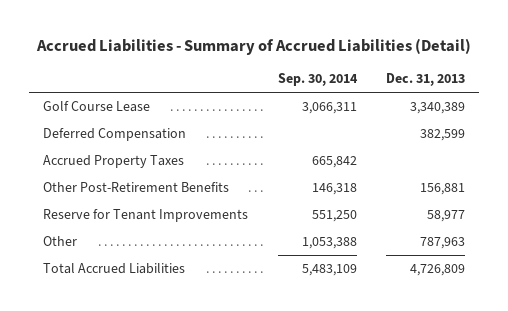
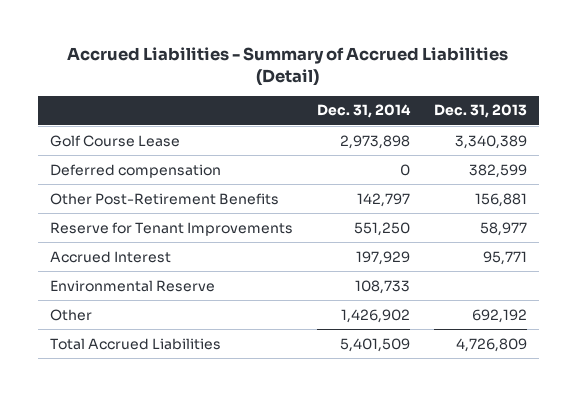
[277,73,358,87] Sep. 30, 2014 -> none
none -> [316,104,411,119] Dec. 31, 2014
[43,155,185,169] Accrued Property Taxes -> none
[43,128,187,142] Deferred Compensation -> [49,163,221,178] Deferred compensation
none -> [49,250,171,263] Accrued Interest
none -> [49,279,215,292] Environmental Reserve
[419,237,465,250] 787,963 -> [472,308,528,323] 692,192

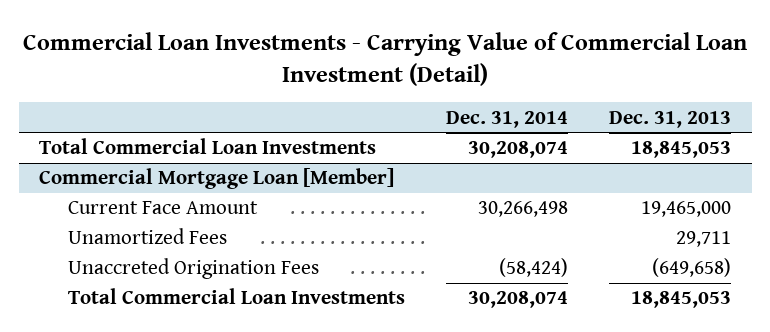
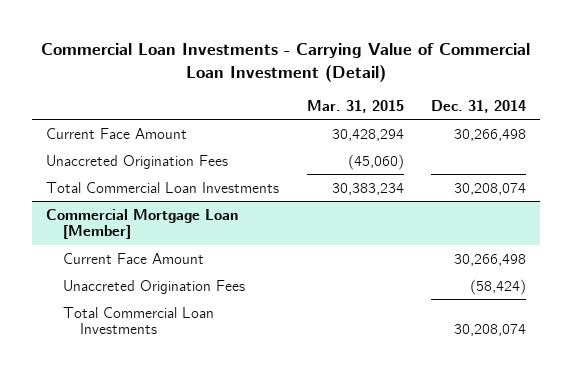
[609,110,732,128] Dec. 31, 2013 -> none
none -> [306,99,404,113] Mar. 31, 2015
none -> [45,127,187,139] Current Face Amount
none -> [45,154,228,169] Unaccreted Origination Fees
[67,228,227,245] Unamortized Fees -> none

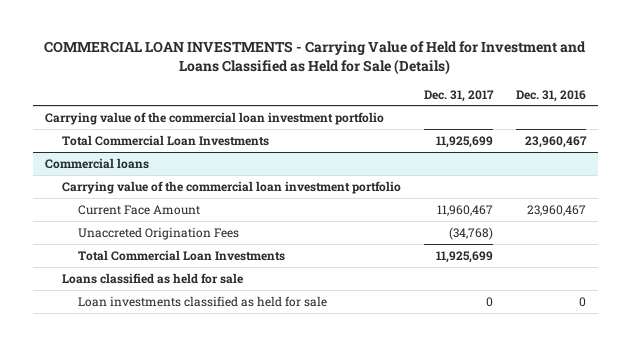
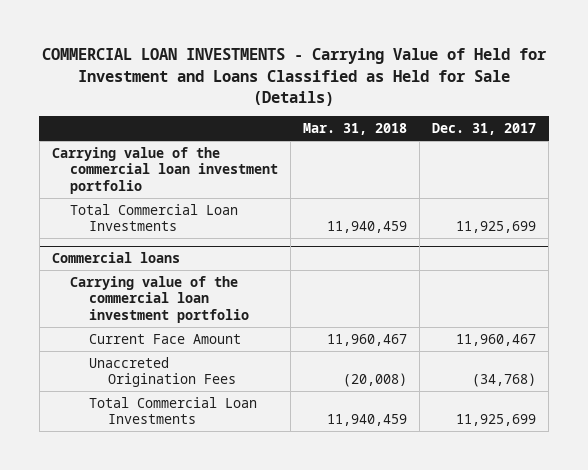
[516,89,587,102] Dec. 31, 2016 -> none
none -> [303,123,408,136] Mar. 31, 2018
[61,272,243,284] Loans classified as held for sale -> none
[78,295,328,307] Loan investments classified as held for sale -> none

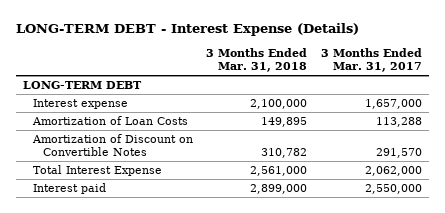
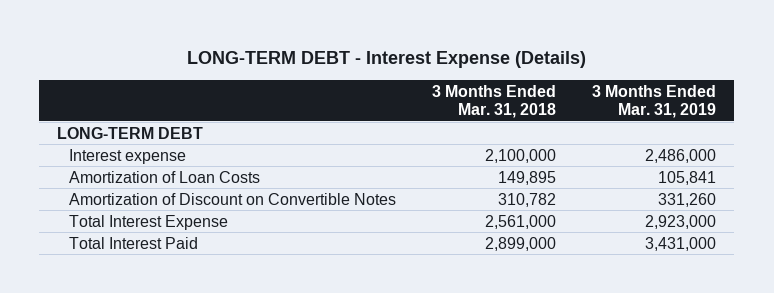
[320,48,422,73] 3 Months Ended Mar. 31, 2017 -> none
none -> [592,84,717,118] 3 Months Ended Mar. 31, 2019
[32,182,106,194] Interest paid -> [69,236,199,249] Total Interest Paid

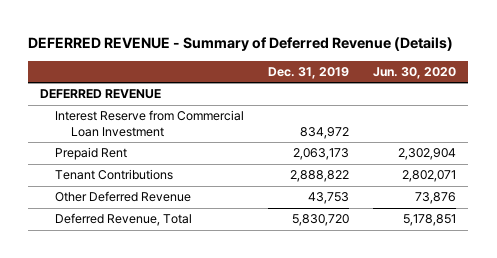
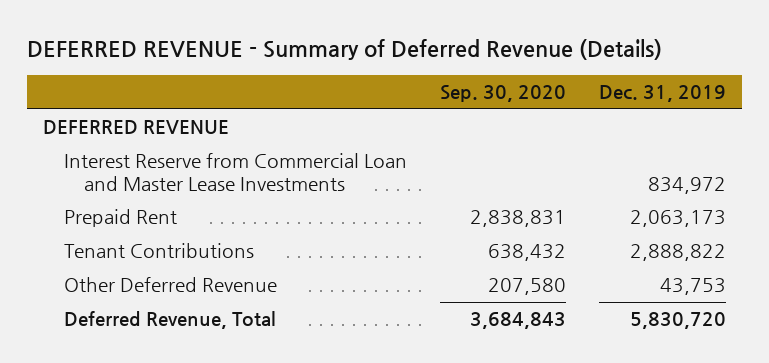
[373,66,457,79] Jun. 30, 2020 -> none
none -> [439,85,566,103] Sep. 30, 2020
[55,110,245,137] Interest Reserve from Commercial Loan Investment -> [63,153,407,192] Interest Reserve from Commercial Loan and Master Lease Investments

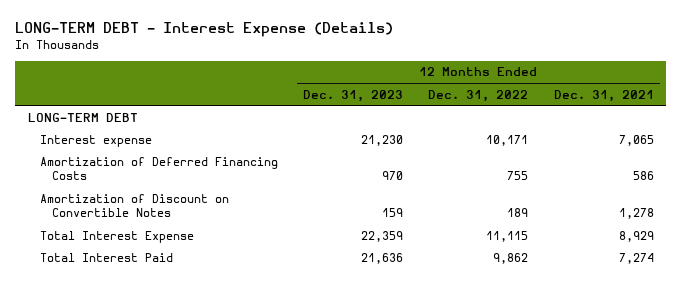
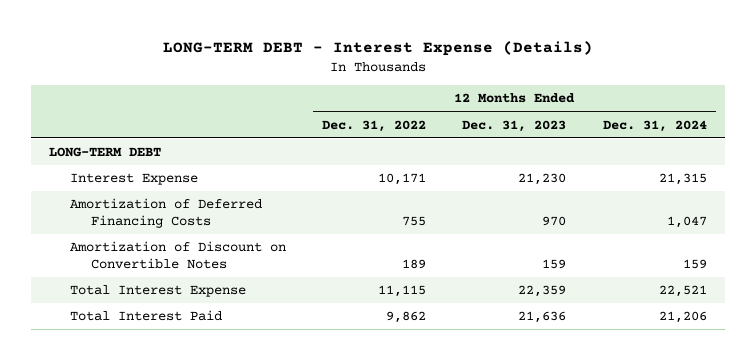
[553,89,654,102] Dec. 31, 2021 -> none
none -> [602,119,707,132] Dec. 31, 2024
[40,134,153,147] Interest expense -> [69,173,198,186] Interest Expense

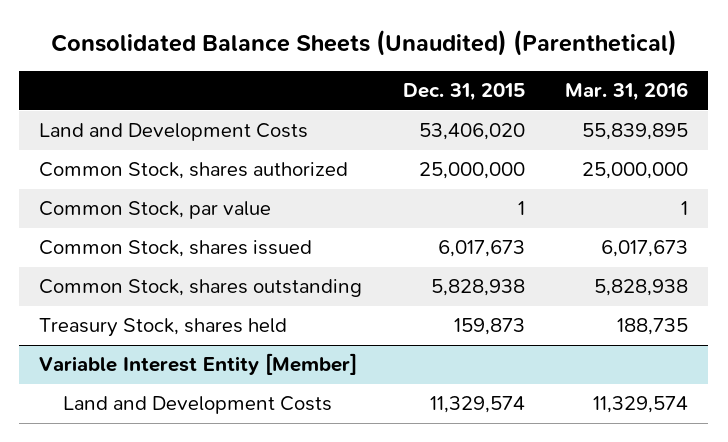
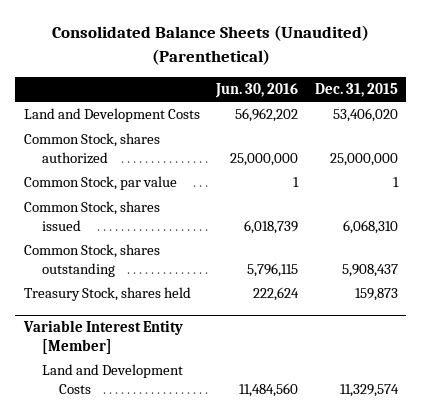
[565,82,689,102] Mar. 31, 2016 -> none
none -> [215,83,299,99] Jun. 30, 2016
[437,240,525,258] 6,017,673 -> [342,219,398,234] 6,068,310
[430,279,525,297] 5,828,938 -> [341,263,398,277] 5,908,437

